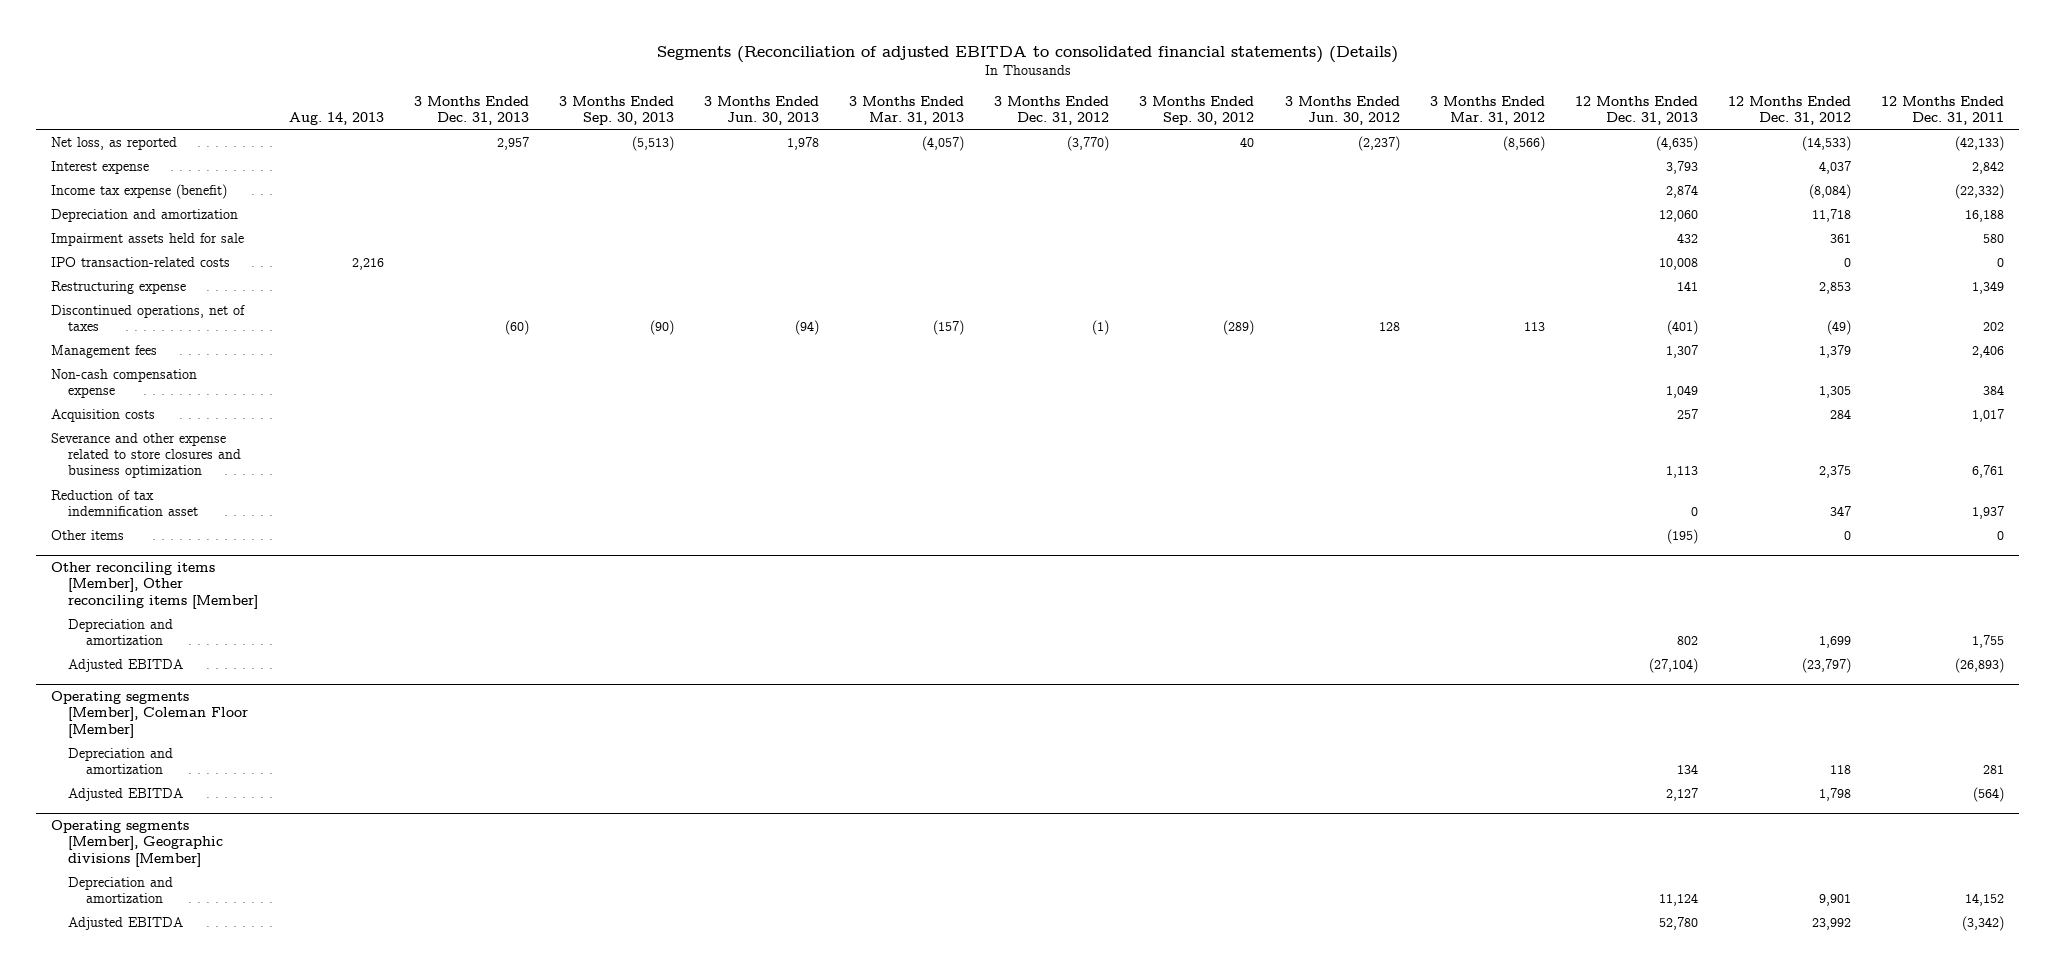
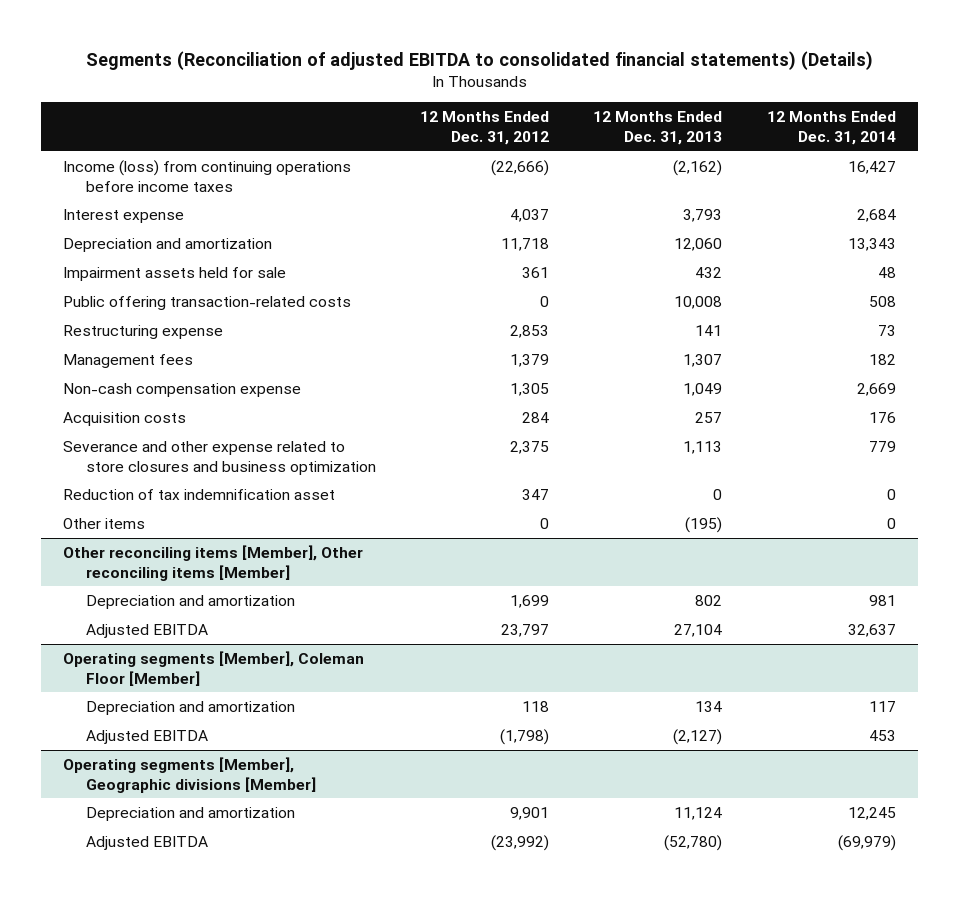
[288,112,384,126] Aug. 14, 2013 -> none
[413,95,529,126] 3 Months Ended Dec. 31, 2013 -> none
[558,95,674,126] 3 Months Ended Sep. 30, 2013 -> none
[704,95,820,126] 3 Months Ended Jun. 30, 2013 -> none
[849,95,965,126] 3 Months Ended Mar. 31, 2013 -> none
[994,95,1110,126] 3 Months Ended Dec. 31, 2012 -> none
[1139,95,1255,126] 3 Months Ended Sep. 30, 2012 -> none
[1284,95,1400,126] 3 Months Ended Jun. 30, 2012 -> none
[1429,95,1545,126] 3 Months Ended Mar. 31, 2012 -> none
[1881,95,2005,126] 12 Months Ended Dec. 31, 2011 -> none
none -> [766,111,896,145] 12 Months Ended Dec. 31, 2014
[50,136,177,150] Net loss, as reported -> none
none -> [63,159,352,192] Income (loss) from continuing operations before income taxes
[50,183,227,199] Income tax expense (benefit) -> none
[50,256,230,267] IPO transaction-related costs -> [63,295,352,310] Public offering transaction-related costs
[50,304,245,332] Discontinued operations, net of taxes -> none
[1648,657,1698,673] (27,104) -> [674,623,723,637] 27,104
[1802,657,1852,673] (23,797) -> [500,623,549,637] 23,797
[1665,787,1698,801] 2,127 -> [673,728,723,745] (2,127)
[1819,787,1852,801] 1,798 -> [499,728,549,745] (1,798)
[1658,916,1698,930] 52,780 -> [664,834,723,851] (52,780)
[1812,917,1852,930] 23,992 -> [490,834,549,851] (23,992)

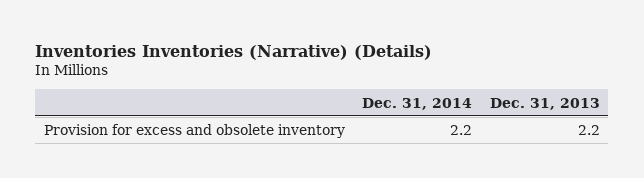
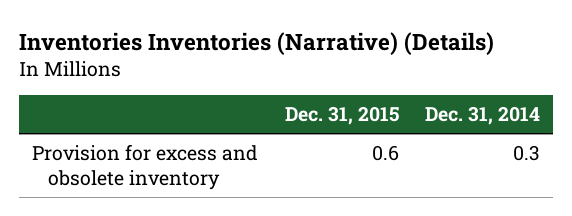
[489,97,600,110] Dec. 31, 2013 -> none
none -> [284,106,399,126] Dec. 31, 2015
[450,125,473,136] 2.2 -> [512,144,540,161] 0.3

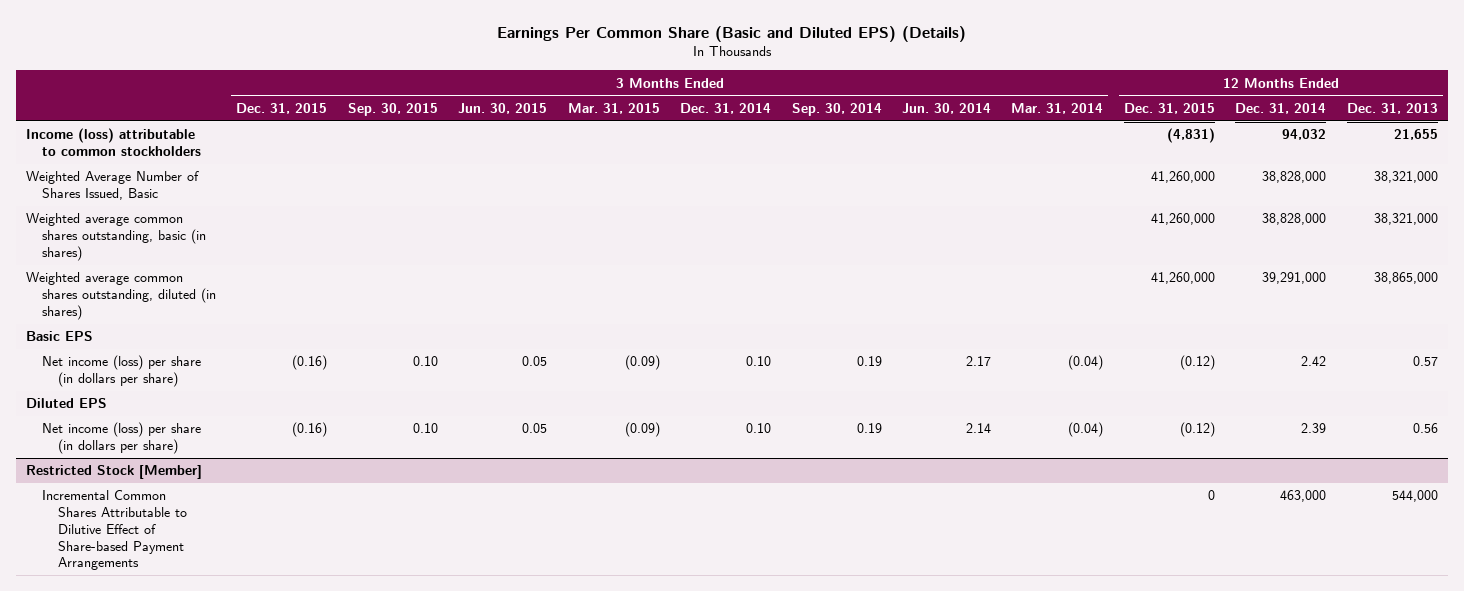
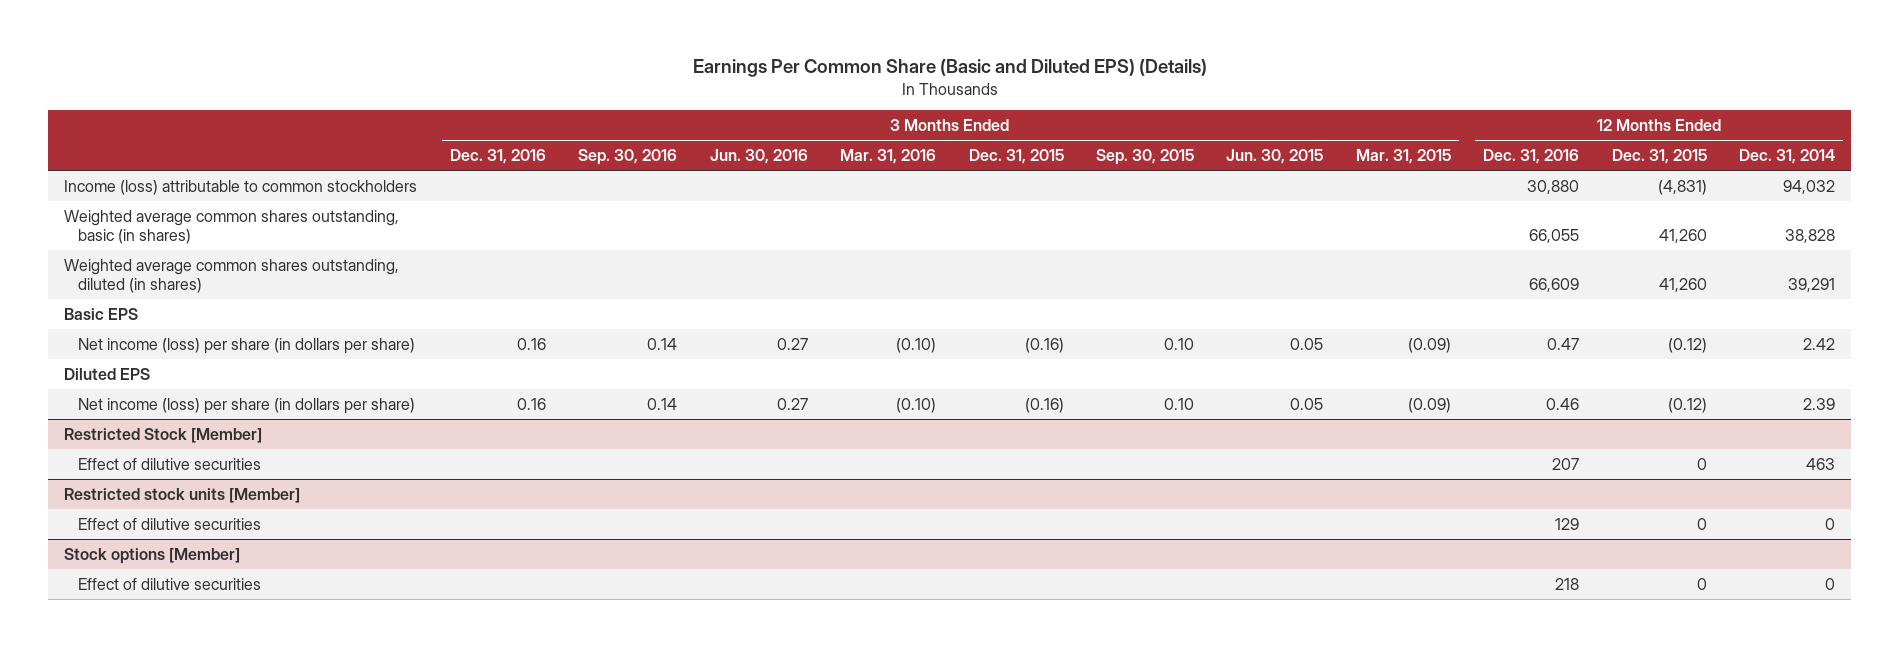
[680,103,772,115] Dec. 31, 2014 -> none
[791,103,882,117] Sep. 30, 2014 -> none
[901,103,991,115] Jun. 30, 2014 -> none
[1011,103,1104,115] Mar. 31, 2014 -> none
[1346,103,1438,115] Dec. 31, 2013 -> none
none -> [449,149,546,165] Dec. 31, 2016
none -> [578,149,678,166] Sep. 30, 2016
none -> [709,149,808,165] Jun. 30, 2016
none -> [840,149,937,165] Mar. 31, 2016
none -> [1483,149,1580,165] Dec. 31, 2016
[26,171,200,201] Weighted Average Number of Shares Issued, Basic -> none
[1150,213,1215,226] 41,260,000 -> [1658,228,1707,243] 41,260
[1262,213,1327,226] 38,828,000 -> [1784,228,1835,243] 38,828
[1150,272,1215,285] 41,260,000 -> [1658,277,1707,292] 41,260
[1262,272,1327,285] 39,291,000 -> [1787,277,1835,292] 39,291
[42,490,187,571] Incremental Common Shares Attributable to Dilutive Effect of Share-based Payment Arrangements -> [77,457,261,470] Effect of dilutive securities
[1280,490,1327,503] 463,000 -> [1805,457,1835,470] 463
none -> [64,487,301,503] Restricted stock units [Member]
none -> [77,517,261,530] Effect of dilutive securities
none -> [64,547,241,564] Stock options [Member]
none -> [77,577,261,590] Effect of dilutive securities

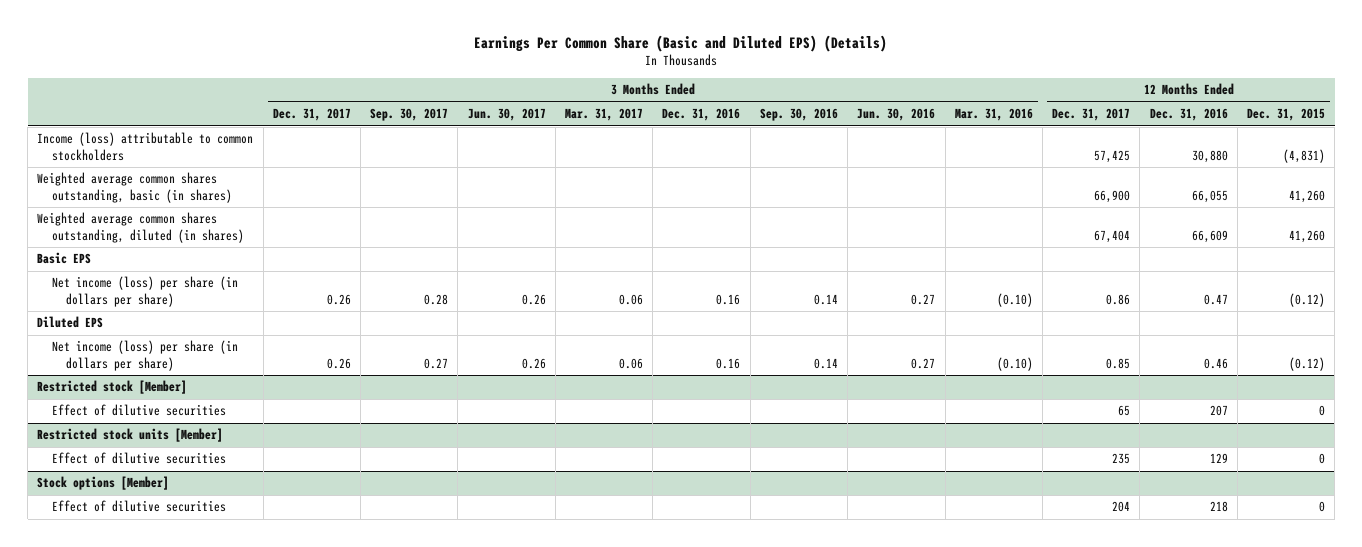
[968,149,1064,165] Dec. 31, 2015 -> none
[1095,149,1194,166] Sep. 30, 2015 -> none
[1226,149,1324,165] Jun. 30, 2015 -> none
[1355,149,1451,165] Mar. 31, 2015 -> none
[1738,149,1835,165] Dec. 31, 2014 -> none
none -> [272,108,351,122] Dec. 31, 2017
none -> [370,108,449,122] Sep. 30, 2017
none -> [467,108,546,122] Jun. 30, 2017
none -> [565,108,644,122] Mar. 31, 2017
none -> [1052,108,1131,122] Dec. 31, 2017
[64,427,263,443] Restricted Stock [Member] -> [37,380,188,395] Restricted stock [Member]

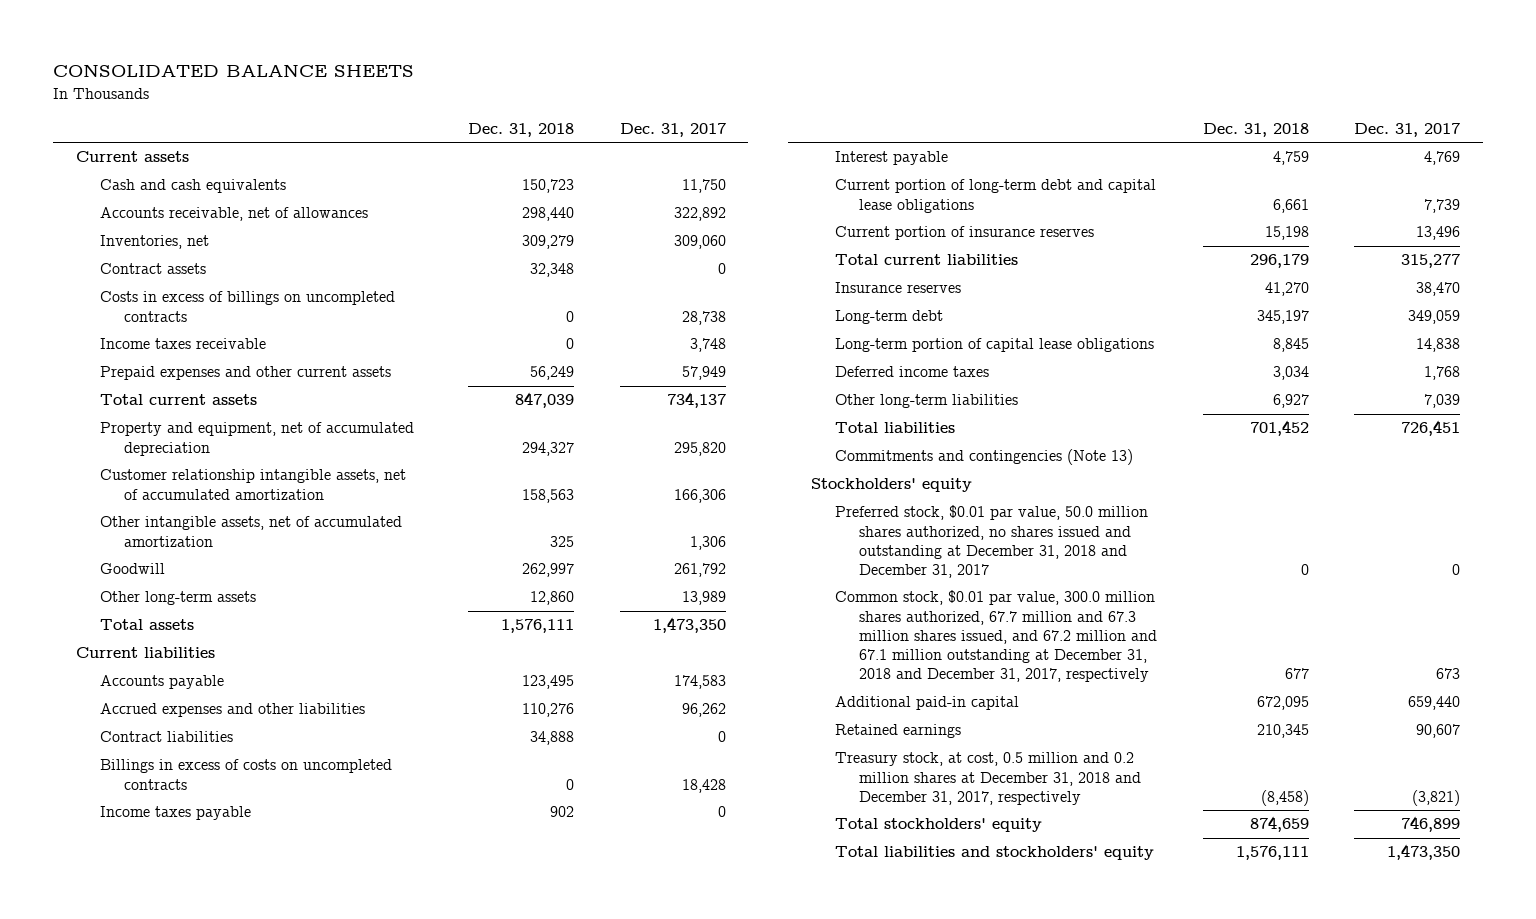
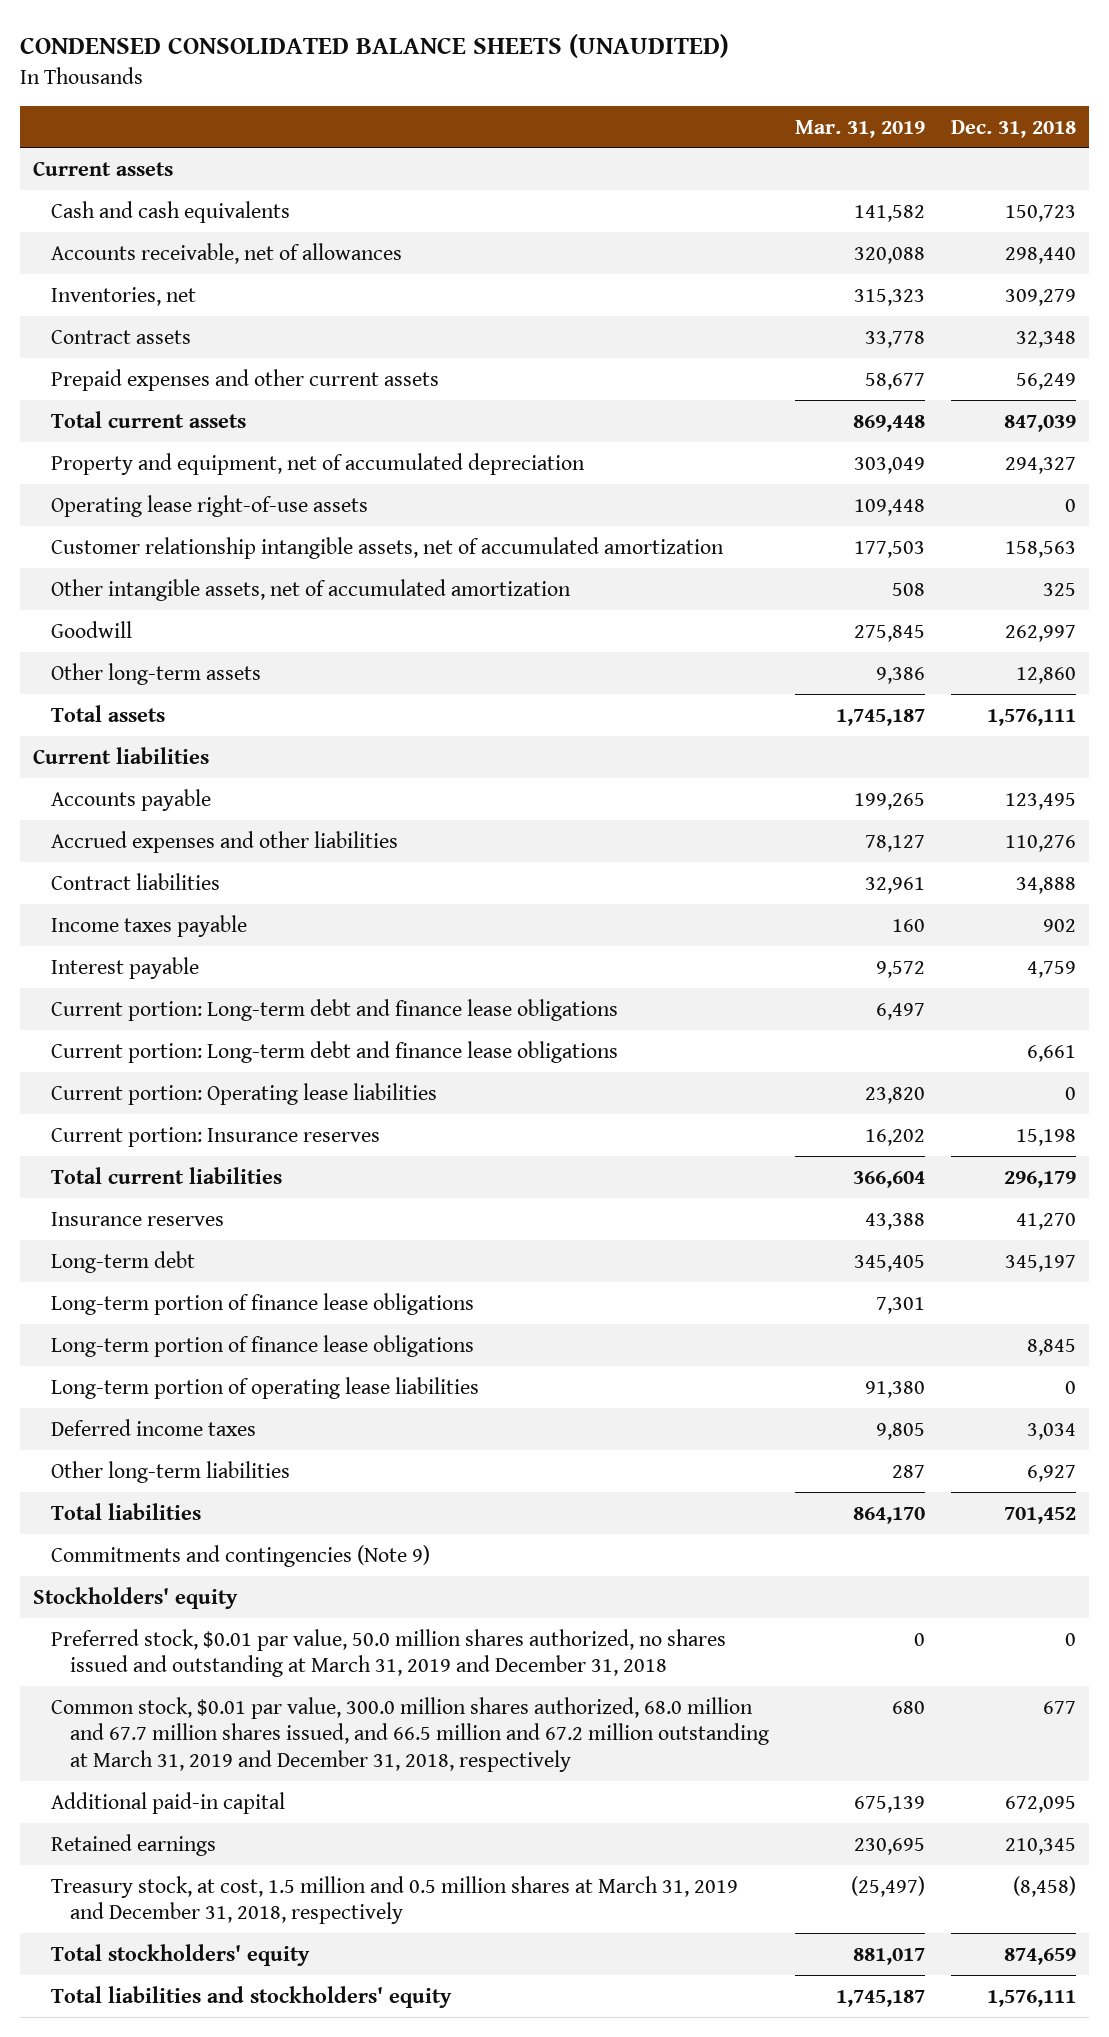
[52,64,414,78] CONSOLIDATED BALANCE SHEETS -> [19,34,729,59] CONDENSED CONSOLIDATED BALANCE SHEETS (UNAUDITED)
[619,122,726,137] Dec. 31, 2017 -> none
none -> [794,119,925,138] Mar. 31, 2019
[99,291,395,322] Costs in excess of billings on uncompleted contracts -> none
[99,338,266,350] Income taxes receivable -> none
none -> [51,494,369,517] Operating lease right-of-use assets
[99,759,392,790] Billings in excess of costs on uncompleted contracts -> none
none -> [51,998,619,1021] Current portion: Long-term debt and finance lease obligations
[834,179,1156,213] Current portion of long-term debt and capital lease obligations -> [51,1040,619,1063] Current portion: Long-term debt and finance lease obligations
none -> [51,1082,438,1105] Current portion: Operating lease liabilities
[834,226,1094,241] Current portion of insurance reserves -> [51,1126,381,1147] Current portion: Insurance reserves
none -> [51,1292,475,1315] Long-term portion of finance lease obligations
[834,338,1154,353] Long-term portion of capital lease obligations -> [51,1334,475,1357] Long-term portion of finance lease obligations
none -> [51,1376,480,1399] Long-term portion of operating lease liabilities
[834,449,1133,466] Commitments and contingencies (Note 13) -> [51,1544,431,1567] Commitments and contingencies (Note 9)
[834,505,1148,578] Preferred stock, $0.01 par value, 50.0 million shares authorized, no shares issued and outstanding at December 31, 2018 and December 31, 2017 -> [51,1628,727,1678] Preferred stock, $0.01 par value, 50.0 million shares authorized, no shares issued and outstanding at March 31, 2019 and December 31, 2018
[834,590,1157,683] Common stock, $0.01 par value, 300.0 million shares authorized, 67.7 million and 67.3 million shares issued, and 67.2 million and 67.1 million outstanding at December 31, 2018 and December 31, 2017, respectively -> [51,1696,769,1773] Common stock, $0.01 par value, 300.0 million shares authorized, 68.0 million and 67.7 million shares issued, and 66.5 million and 67.2 million outstanding at March 31, 2019 and December 31, 2018, respectively
[834,752,1141,805] Treasury stock, at cost, 0.5 million and 0.2 million shares at December 31, 2018 and December 31, 2017, respectively -> [51,1875,739,1925] Treasury stock, at cost, 1.5 million and 0.5 million shares at March 31, 2019 and December 31, 2018, respectively

